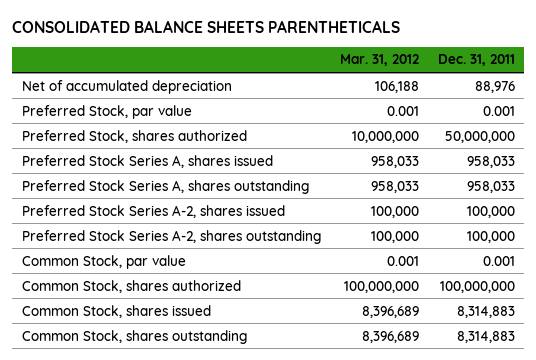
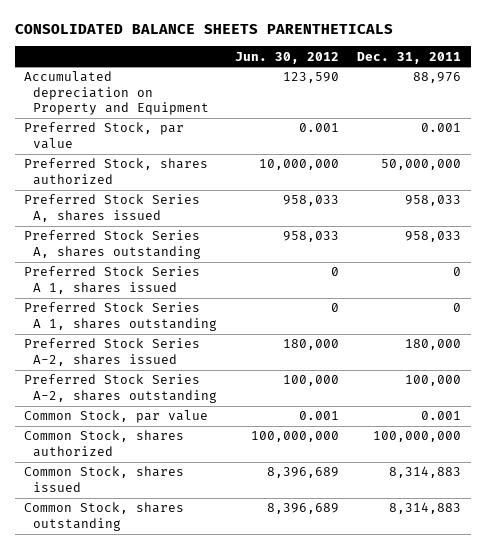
[339,54,419,67] Mar. 31, 2012 -> none
none -> [234,51,339,64] Jun. 30, 2012
[21,79,232,94] Net of accumulated depreciation -> [23,71,209,116] Accumulated depreciation on Property and Equipment
none -> [23,266,200,294] Preferred Stock Series A 1, shares issued
none -> [23,302,217,331] Preferred Stock Series A 1, shares outstanding
[466,205,515,218] 100,000 -> [405,339,462,351] 180,000

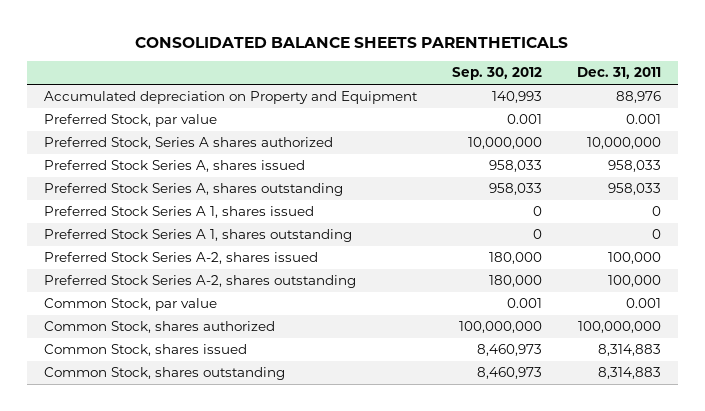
[234,51,339,64] Jun. 30, 2012 -> none
none -> [451,67,542,81] Sep. 30, 2012
[23,158,208,185] Preferred Stock, shares authorized -> [44,137,334,150] Preferred Stock, Series A shares authorized
[381,159,462,171] 50,000,000 -> [586,137,661,150] 10,000,000
[405,339,462,351] 180,000 -> [607,252,661,265] 100,000

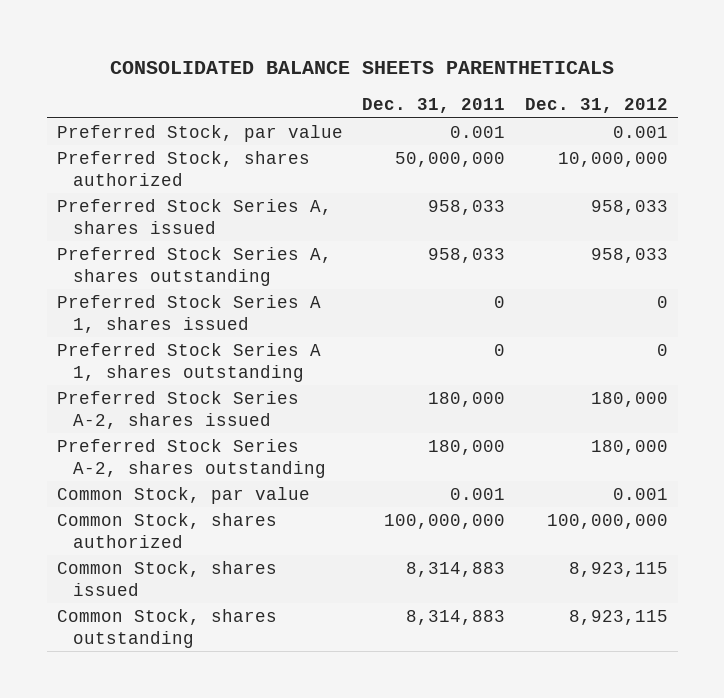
[451,67,542,81] Sep. 30, 2012 -> none
none -> [524,98,668,114] Dec. 31, 2012
[44,91,419,105] Accumulated depreciation on Property and Equipment -> none
[44,137,334,150] Preferred Stock, Series A shares authorized -> [56,150,310,186] Preferred Stock, shares authorized
[586,137,661,150] 10,000,000 -> [395,151,506,167] 50,000,000
[607,252,661,265] 100,000 -> [428,391,506,407] 180,000
[607,275,661,288] 100,000 -> [428,439,506,455] 180,000

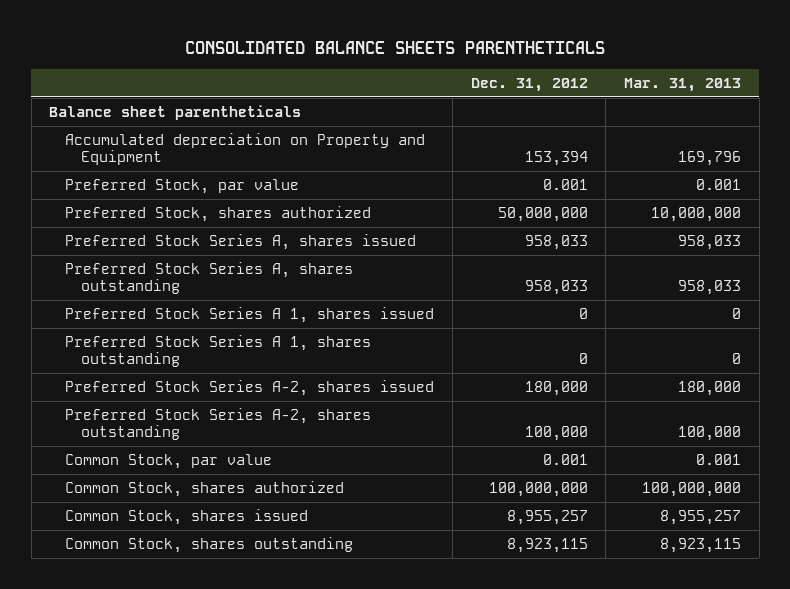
[362,98,506,114] Dec. 31, 2011 -> none
none -> [623,78,741,93] Mar. 31, 2013
none -> [49,105,302,121] Balance sheet parentheticals
none -> [65,133,426,166] Accumulated depreciation on Property and Equipment
[557,151,668,167] 10,000,000 -> [497,207,588,223] 50,000,000
[590,439,668,455] 180,000 -> [524,426,588,442] 100,000
[568,561,668,577] 8,923,115 -> [506,510,588,526] 8,955,257

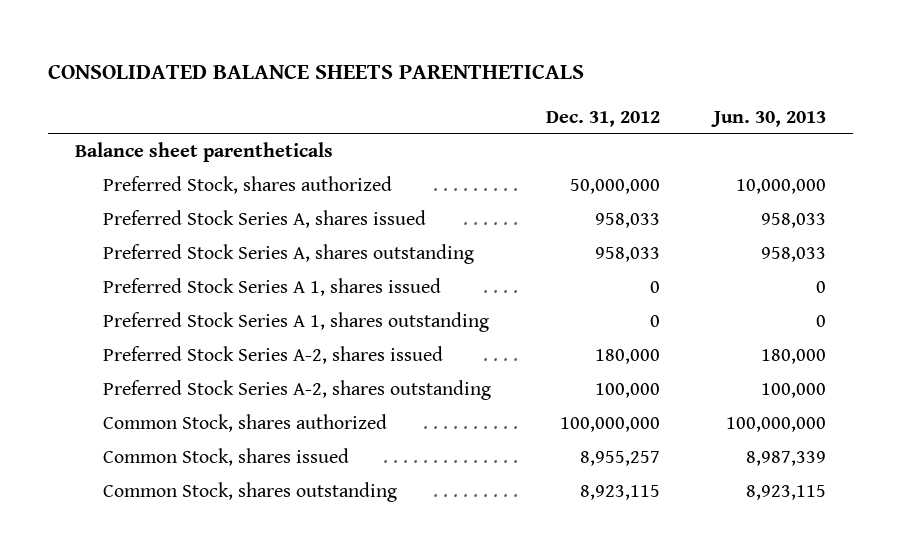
[623,78,741,93] Mar. 31, 2013 -> none
none -> [711,110,827,127] Jun. 30, 2013
[65,133,426,166] Accumulated depreciation on Property and Equipment -> none
[65,179,300,195] Preferred Stock, par value -> none
[65,454,273,470] Common Stock, par value -> none

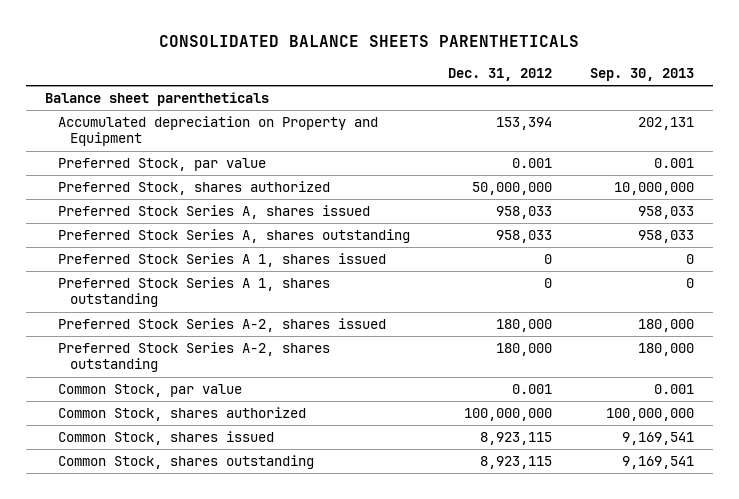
[711,110,827,127] Jun. 30, 2013 -> none
none -> [589,67,694,81] Sep. 30, 2013
none -> [57,116,378,147] Accumulated depreciation on Property and Equipment
none -> [57,158,266,172] Preferred Stock, par value
[594,383,660,399] 100,000 -> [495,343,552,357] 180,000
none -> [57,384,242,398] Common Stock, par value
[579,451,660,467] 8,955,257 -> [479,432,552,446] 8,923,115

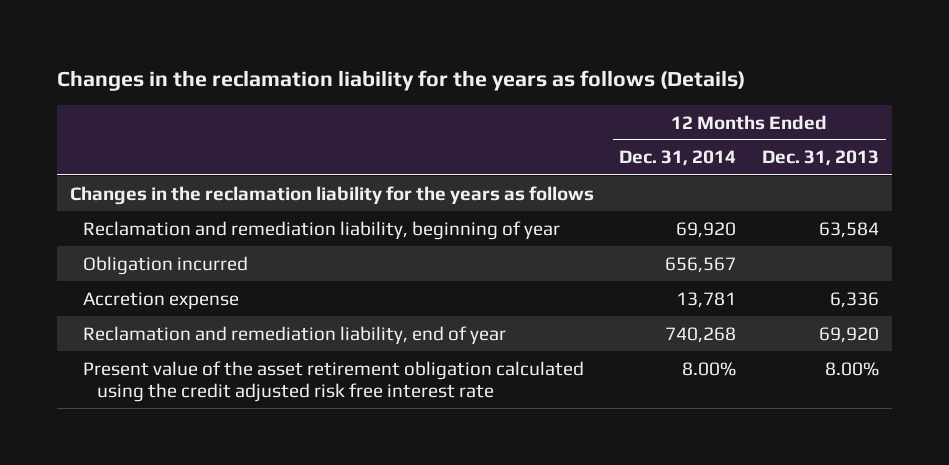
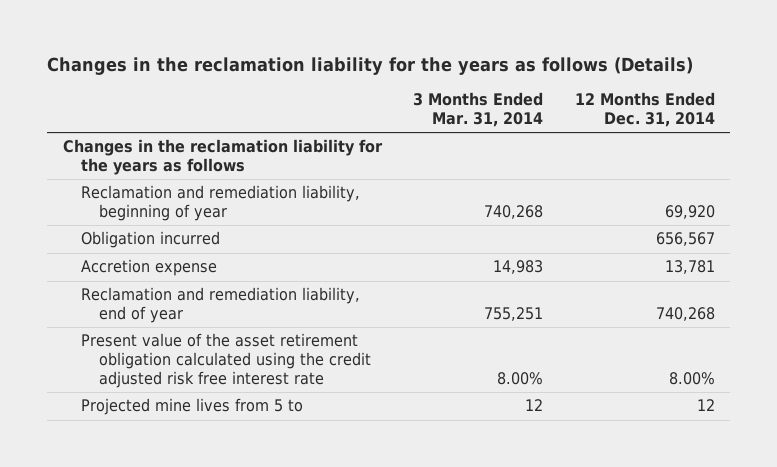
[762,150,880,167] Dec. 31, 2013 -> none
none -> [413,92,544,128] 3 Months Ended Mar. 31, 2014
none -> [80,398,303,416] Projected mine lives from 5 to

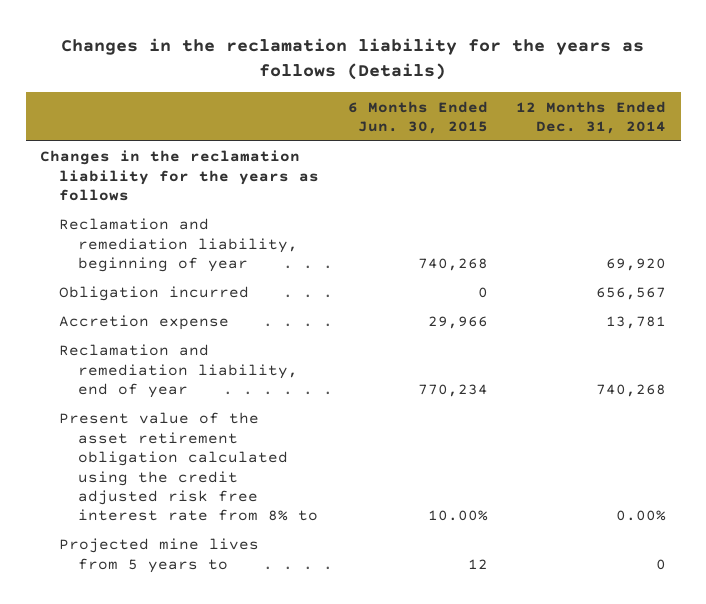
[413,92,544,128] 3 Months Ended Mar. 31, 2014 -> none
none -> [347,100,488,135] 6 Months Ended Jun. 30, 2015
[80,333,372,388] Present value of the asset retirement obligation calculated using the credit adjusted risk free interest rate -> [58,412,318,522] Present value of the asset retirement obligation calculated using the credit adjusted risk free interest rate from 8% to
[668,371,715,385] 8.00% -> [616,510,667,522] 0.00%
[80,398,303,416] Projected mine lives from 5 to -> [58,538,259,573] Projected mine lives from 5 years to
[696,399,715,412] 12 -> [656,558,667,570] 0

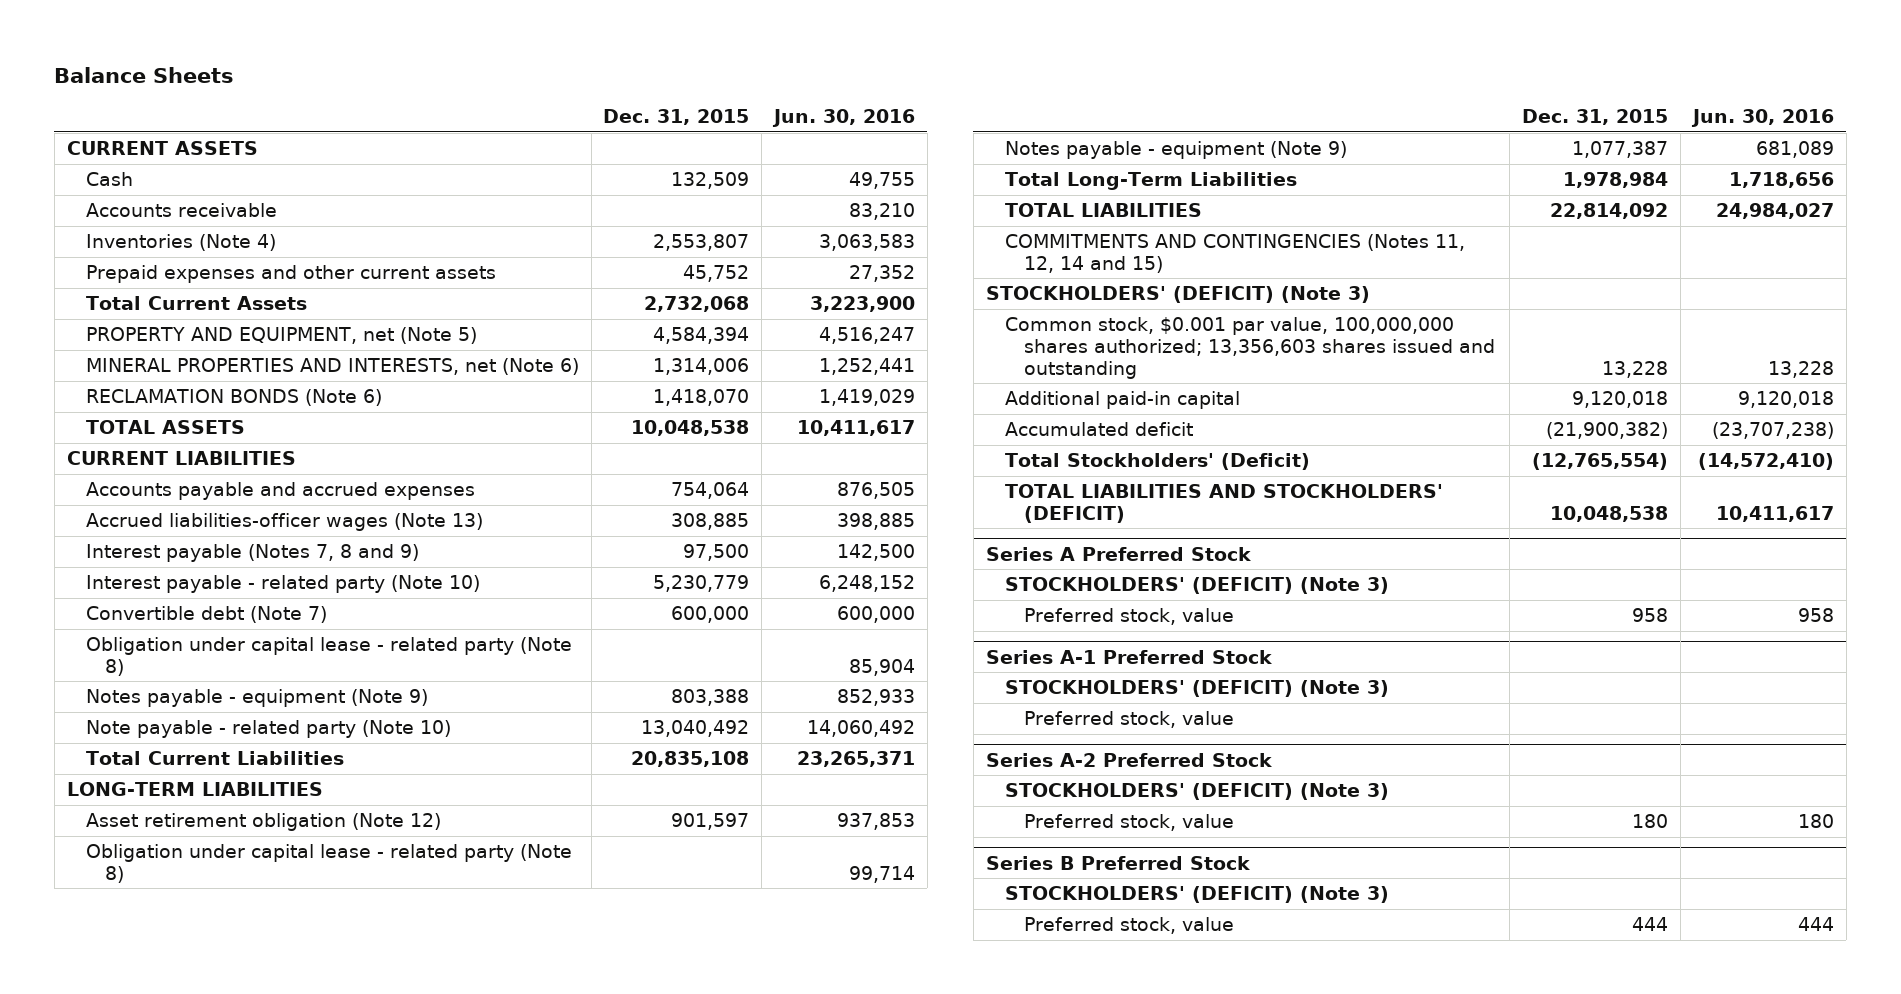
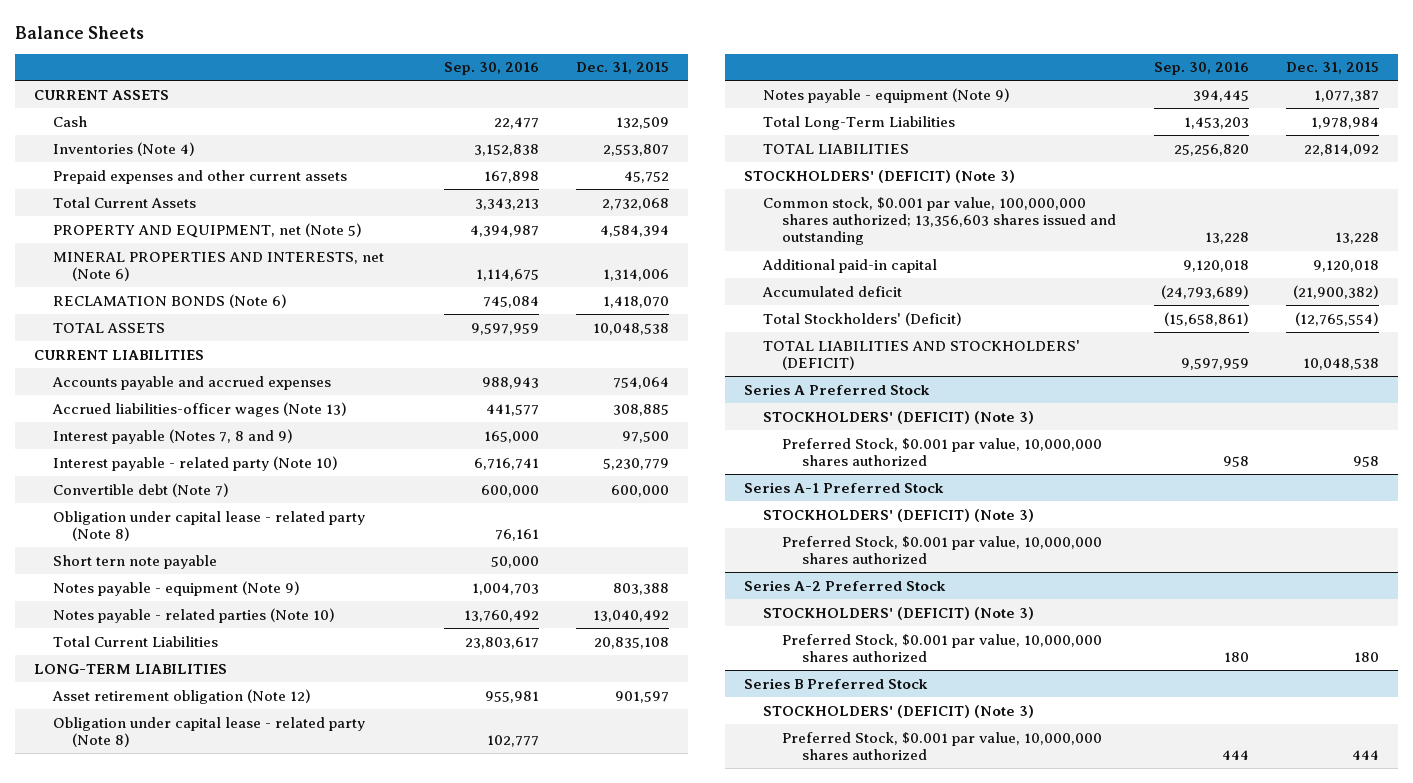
[771,109,915,128] Jun. 30, 2016 -> none
none -> [443,62,539,76] Sep. 30, 2016
[85,202,277,217] Accounts receivable -> none
none -> [53,554,218,569] Short tern note payable
[85,719,451,738] Note payable - related party (Note 10) -> [53,607,336,623] Notes payable - related parties (Note 10)
[1004,233,1465,273] COMMITMENTS AND CONTINGENCIES (Notes 11, 12, 14 and 15) -> none
[1023,607,1234,625] Preferred stock, value -> [782,437,1103,466] Preferred Stock, $0.001 par value, 10,000,000 shares authorized
[1023,710,1234,728] Preferred stock, value -> [782,535,1103,564] Preferred Stock, $0.001 par value, 10,000,000 shares authorized
[1023,813,1234,831] Preferred stock, value -> [782,633,1103,662] Preferred Stock, $0.001 par value, 10,000,000 shares authorized
[1023,916,1234,934] Preferred stock, value -> [782,731,1103,760] Preferred Stock, $0.001 par value, 10,000,000 shares authorized

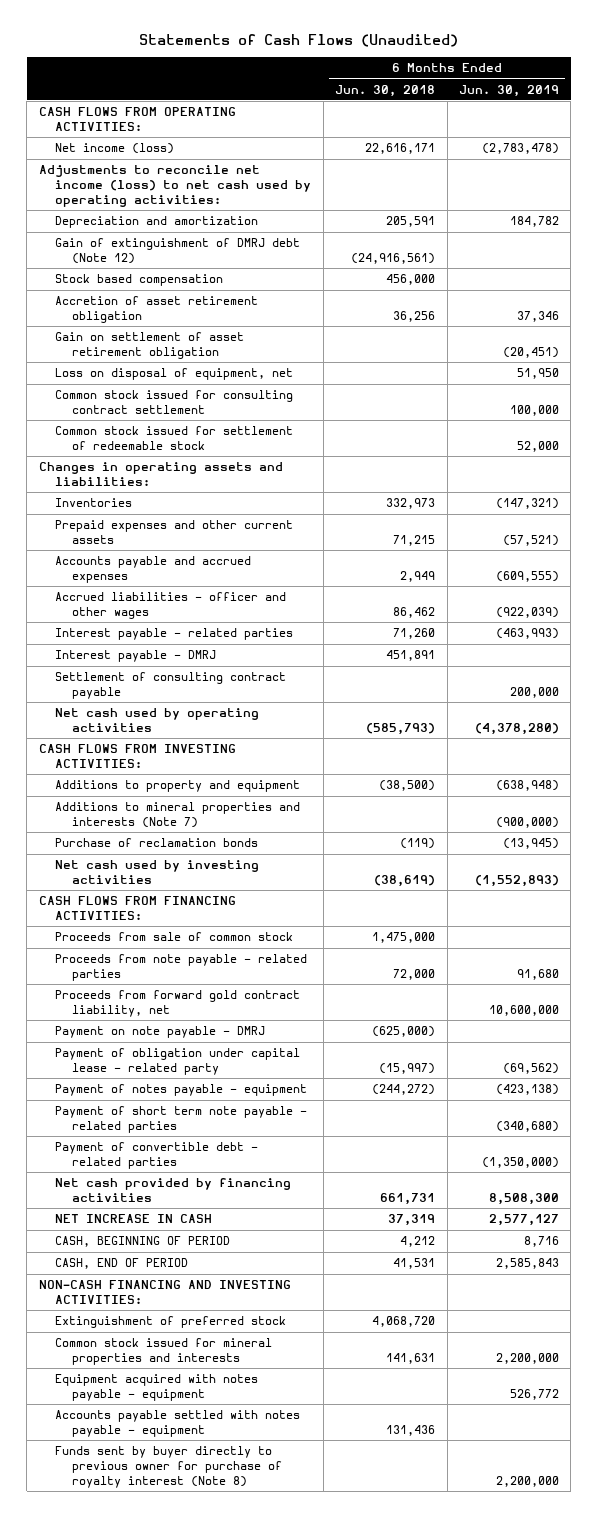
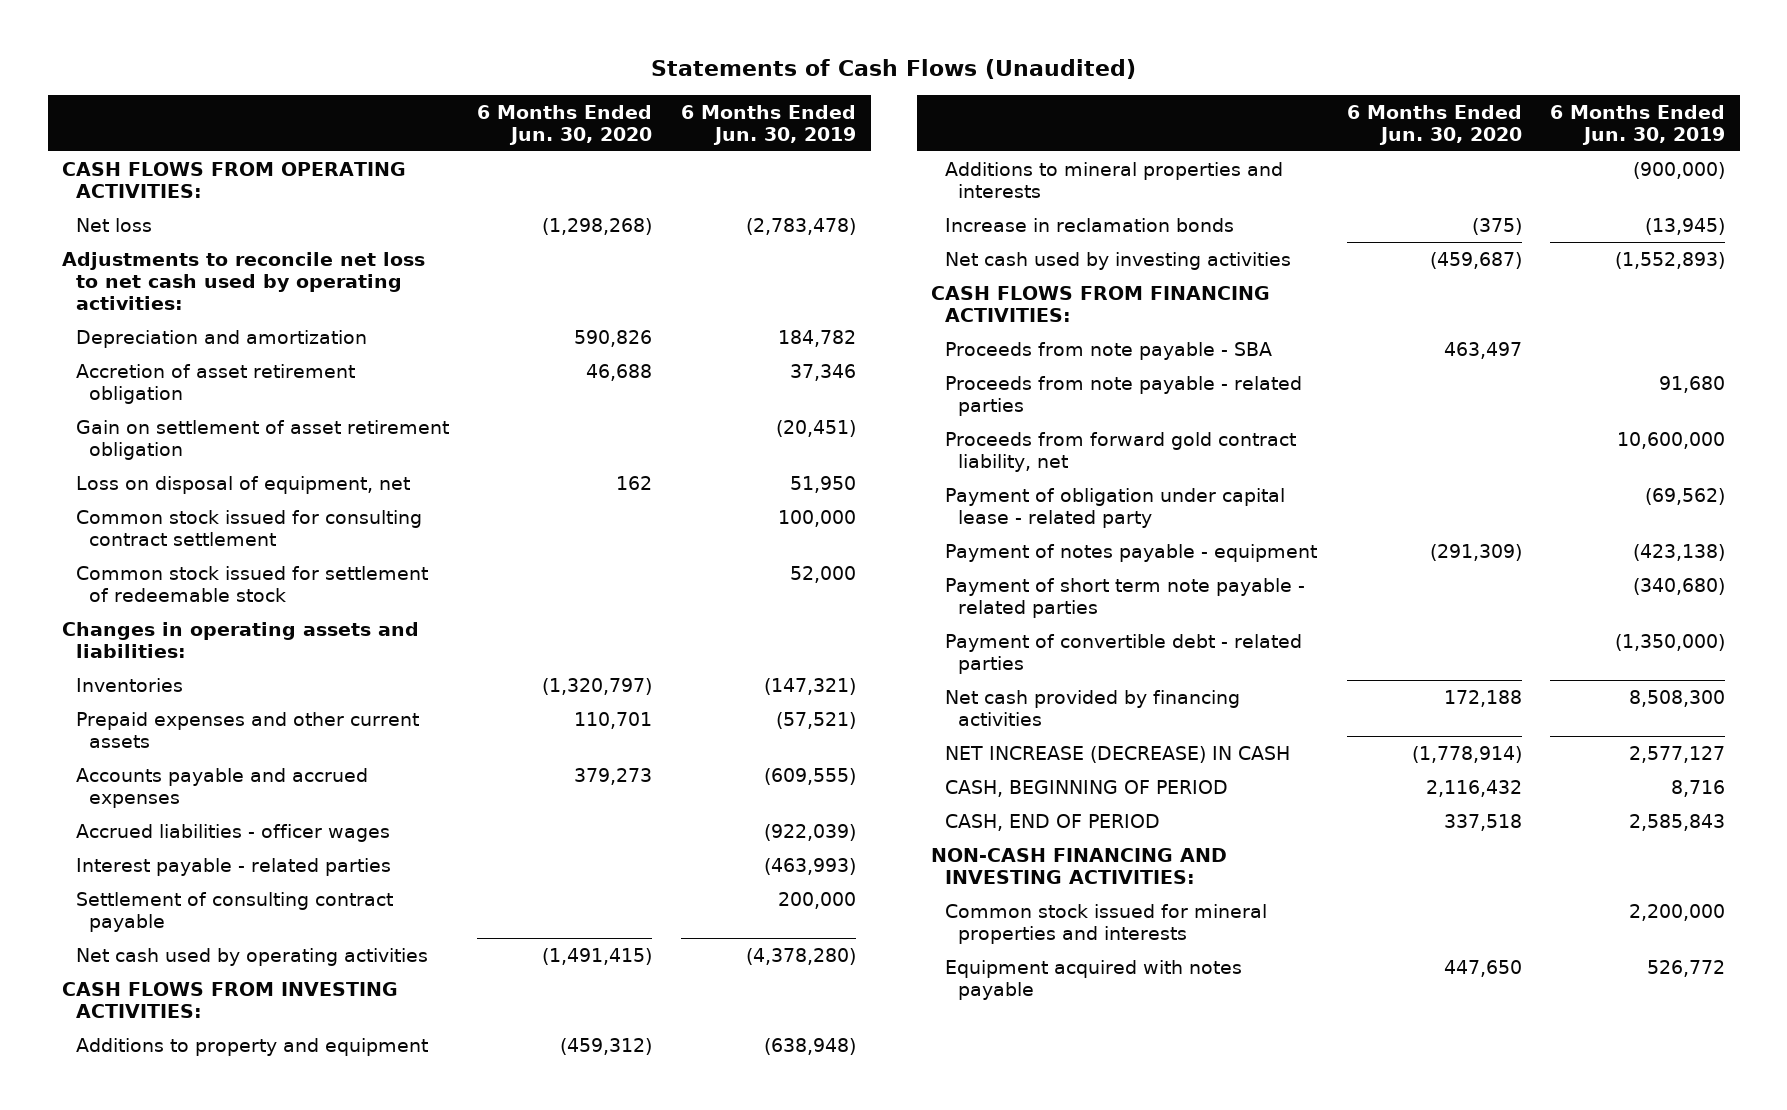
[335,84,436,97] Jun. 30, 2018 -> none
none -> [477,104,653,145] 6 Months Ended Jun. 30, 2020
[55,143,175,155] Net income (loss) -> [75,217,152,232] Net loss
[38,165,312,207] Adjustments to reconcile net income (loss) to net cash used by operating activities: -> [62,251,426,310] Adjustments to reconcile net loss to net cash used by operating activities:
[55,238,301,264] Gain of extinguishment of DMRJ debt (Note 12) -> none
[55,274,224,287] Stock based compensation -> none
[55,592,287,619] Accrued liabilities - officer and other wages -> [75,823,390,842] Accrued liabilities - officer wages
[55,650,217,663] Interest payable - DMRJ -> none
[55,802,301,828] Additions to mineral properties and interests (Note 7) -> [944,161,1283,198] Additions to mineral properties and interests
[55,838,259,848] Purchase of reclamation bonds -> [944,217,1234,232] Increase in reclamation bonds
[55,932,294,942] Proceeds from sale of common stock -> none
none -> [944,341,1272,360] Proceeds from note payable - SBA
[55,1026,266,1039] Payment on note payable - DMRJ -> none
[55,1214,213,1224] NET INCREASE IN CASH -> [944,745,1290,763] NET INCREASE (DECREASE) IN CASH
[55,1316,287,1329] Extinguishment of preferred stock -> none
[55,1410,301,1437] Accounts payable settled with notes payable - equipment -> none
[55,1446,283,1488] Funds sent by buyer directly to previous owner for purchase of royalty interest (Note 8) -> none
[55,1374,259,1401] Equipment acquired with notes payable - equipment -> [944,959,1242,1000] Equipment acquired with notes payable

